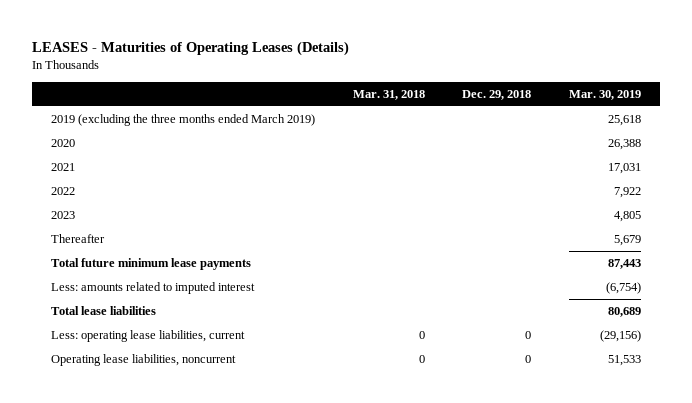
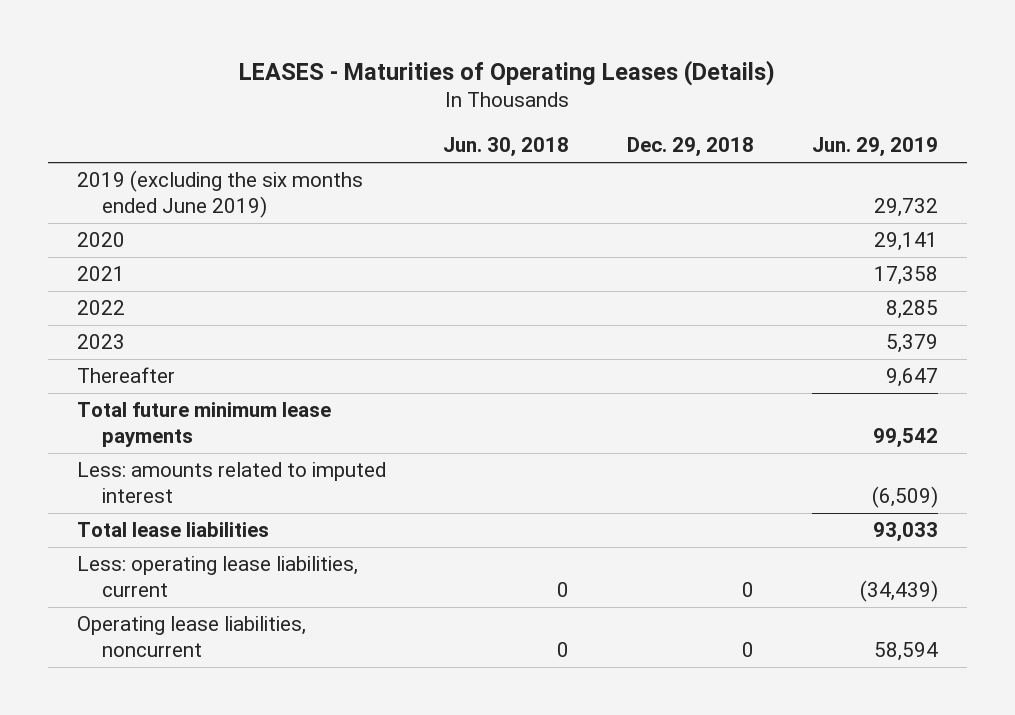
[352,90,425,101] Mar. 31, 2018 -> none
[569,90,642,101] Mar. 30, 2019 -> none
none -> [443,137,570,158] Jun. 30, 2018
none -> [812,137,939,158] Jun. 29, 2019
[51,114,316,127] 2019 (excluding the three months ended March 2019) -> [76,170,363,219] 2019 (excluding the six months ended June 2019)

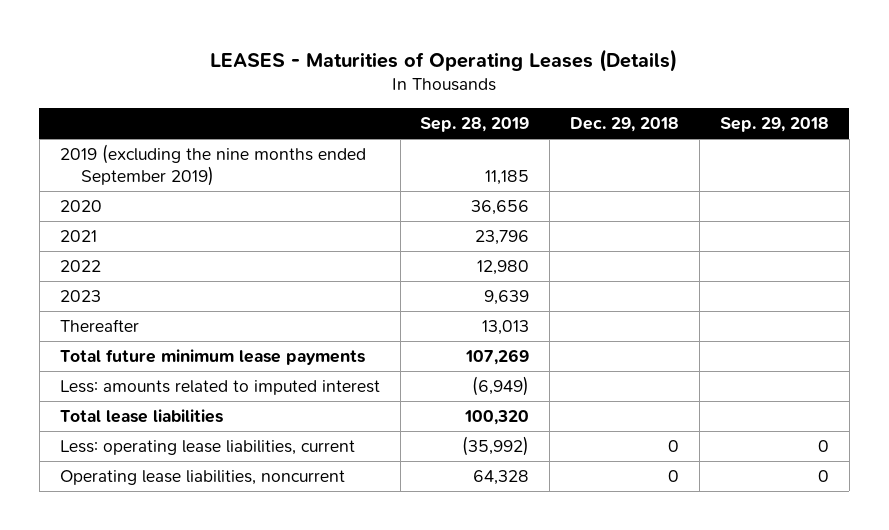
[443,137,570,158] Jun. 30, 2018 -> none
[812,137,939,158] Jun. 29, 2019 -> none
none -> [420,116,530,132] Sep. 28, 2019
none -> [719,116,829,132] Sep. 29, 2018
[76,170,363,219] 2019 (excluding the six months ended June 2019) -> [59,144,366,186] 2019 (excluding the nine months ended September 2019)

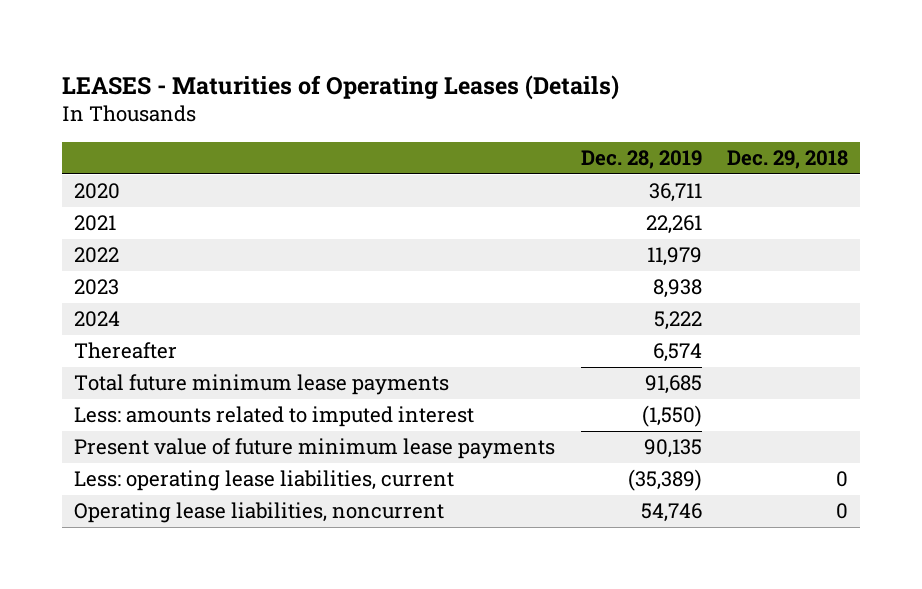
[420,116,530,132] Sep. 28, 2019 -> none
[719,116,829,132] Sep. 29, 2018 -> none
none -> [580,150,702,170] Dec. 28, 2019
[59,144,366,186] 2019 (excluding the nine months ended September 2019) -> none
none -> [74,311,121,328] 2024
[59,409,223,424] Total lease liabilities -> [74,438,556,460] Present value of future minimum lease payments

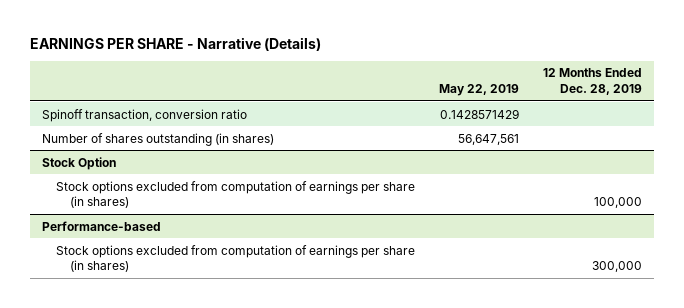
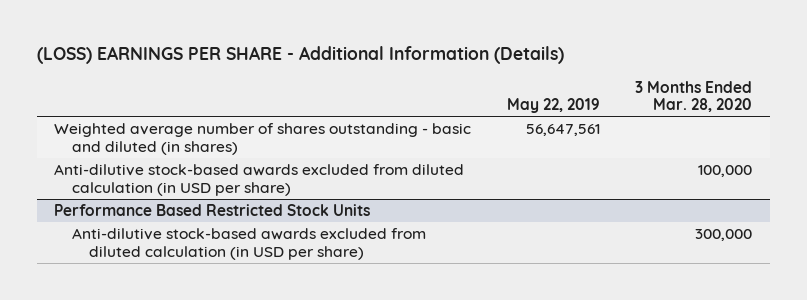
[29,36,321,51] EARNINGS PER SHARE - Narrative (Details) -> [36,46,564,65] (LOSS) EARNINGS PER SHARE - Additional Information (Details)
[543,68,643,95] 12 Months Ended Dec. 28, 2019 -> none
none -> [635,80,753,113] 3 Months Ended Mar. 28, 2020
[41,108,247,122] Spinoff transaction, conversion ratio -> none
[41,156,116,170] Stock Option -> none
[55,180,415,209] Stock options excluded from computation of earnings per share (in shares) -> none
[41,132,274,146] Number of shares outstanding (in shares) -> [54,122,472,155] Weighted average number of shares outstanding - basic and diluted (in shares)
none -> [54,163,465,196] Anti-dilutive stock-based awards excluded from diluted calculation (in USD per share)
[41,220,161,231] Performance-based -> [54,203,371,216] Performance Based Restricted Stock Units
[55,244,415,273] Stock options excluded from computation of earnings per share (in shares) -> [71,227,426,260] Anti-dilutive stock-based awards excluded from diluted calculation (in USD per share)

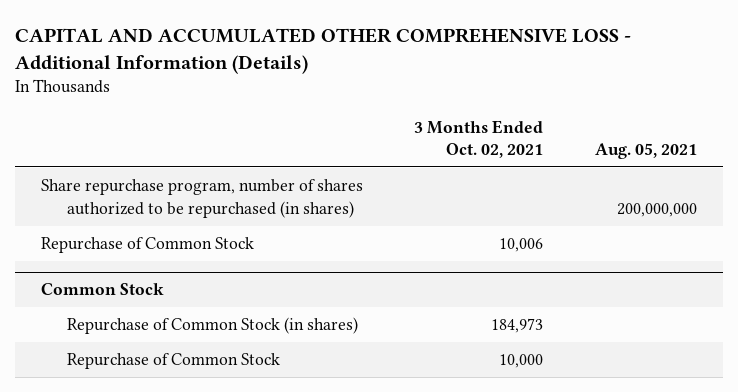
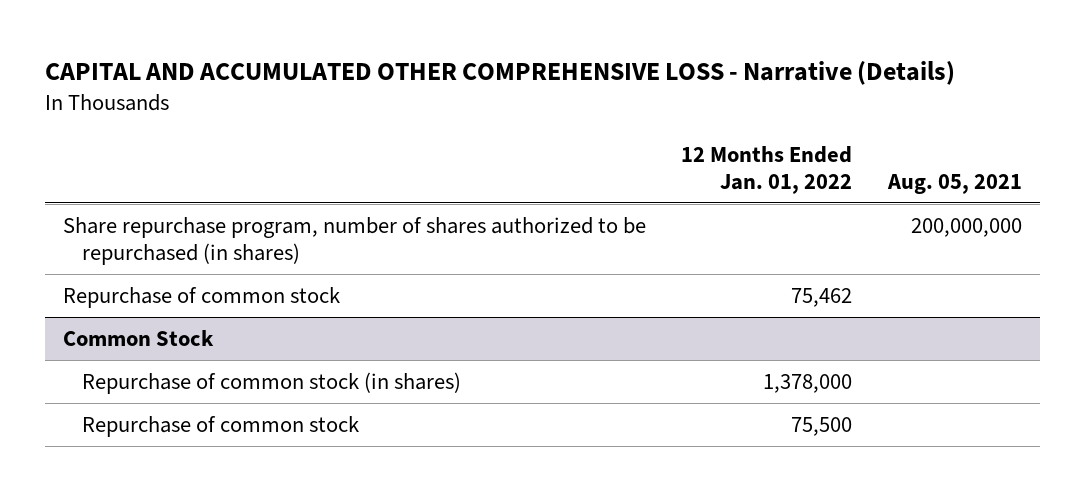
[15,27,632,74] CAPITAL AND ACCUMULATED OTHER COMPREHENSIVE LOSS - Additional Information (Details) -> [44,60,955,85] CAPITAL AND ACCUMULATED OTHER COMPREHENSIVE LOSS - Narrative (Details)
[414,119,544,159] 3 Months Ended Oct. 02, 2021 -> none
none -> [681,145,853,194] 12 Months Ended Jan. 01, 2022
[40,237,254,254] Repurchase of Common Stock -> [62,287,340,309] Repurchase of common stock
[67,317,359,335] Repurchase of Common Stock (in shares) -> [82,372,462,395] Repurchase of common stock (in shares)
[67,353,281,370] Repurchase of Common Stock -> [82,416,360,438] Repurchase of common stock

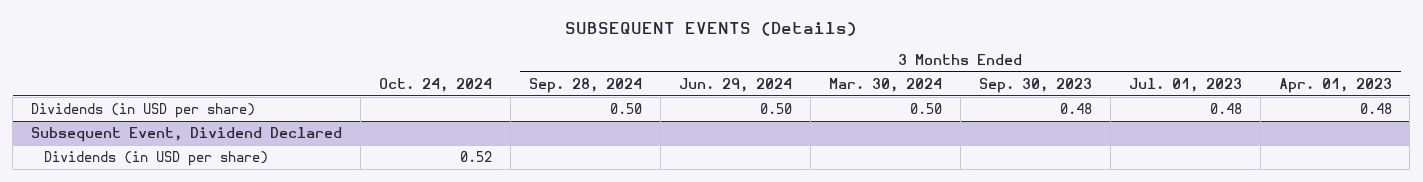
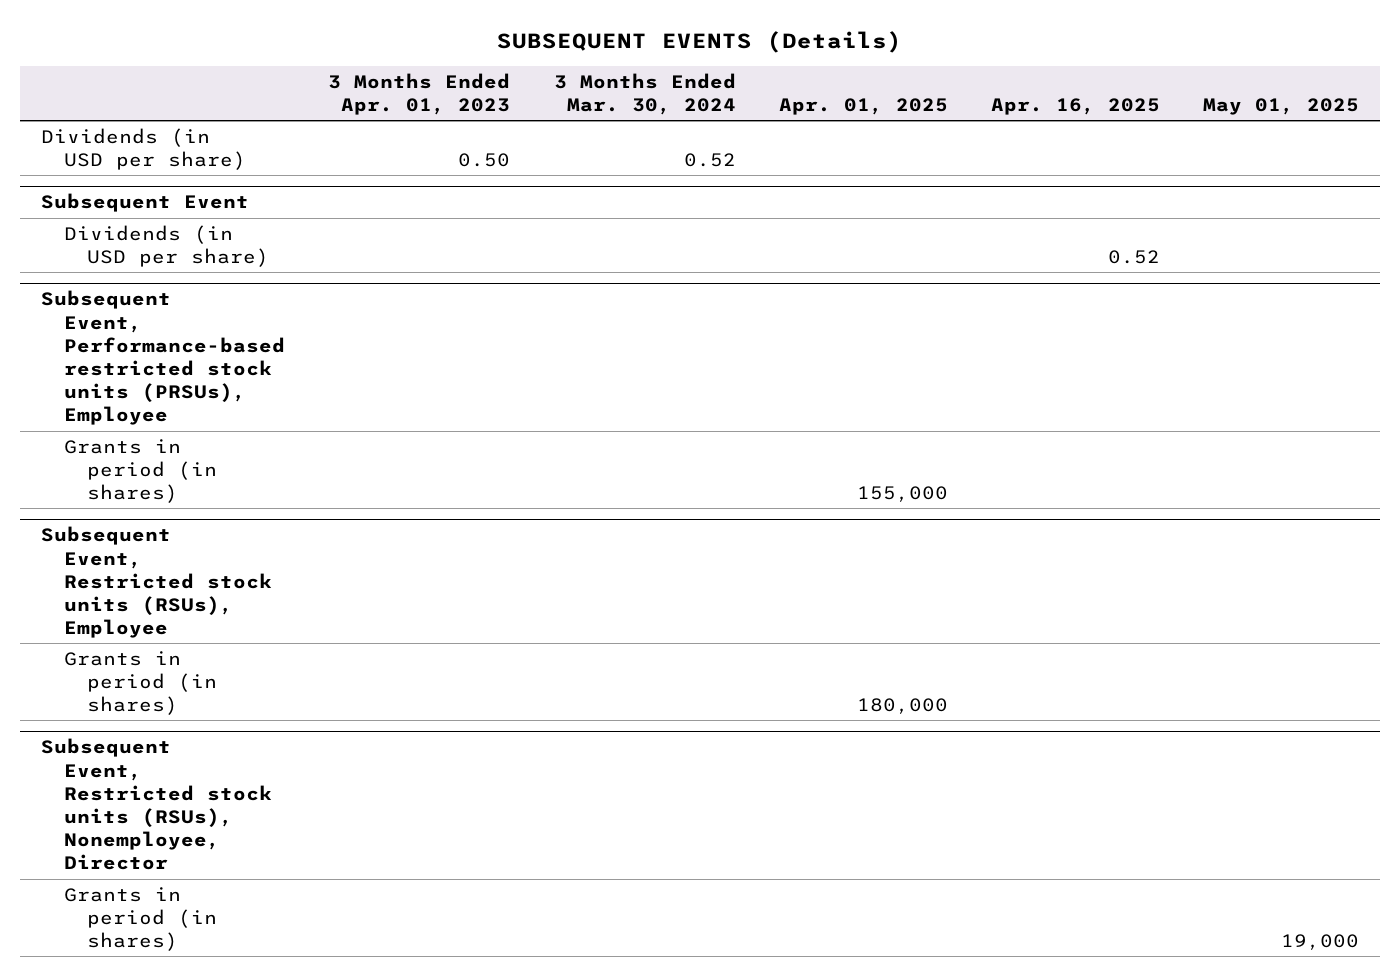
[379,77,493,92] Oct. 24, 2024 -> none
[529,77,643,93] Sep. 28, 2024 -> none
[679,77,793,92] Jun. 29, 2024 -> none
[978,77,1092,93] Sep. 30, 2023 -> none
[1128,77,1242,92] Jul. 01, 2023 -> none
none -> [778,97,948,115] Apr. 01, 2025
none -> [990,97,1160,115] Apr. 16, 2025
none -> [1202,97,1359,115] May 01, 2025
[909,103,942,115] 0.50 -> [683,153,736,168] 0.52
[1359,103,1392,115] 0.48 -> [458,153,511,168] 0.50
[31,127,343,143] Subsequent Event, Dividend Declared -> [41,193,250,213] Subsequent Event
none -> [41,290,286,426] Subsequent Event, Performance-based restricted stock units (PRSUs), Employee
none -> [64,438,218,504] Grants in period (in shares)
none -> [41,526,273,639] Subsequent Event, Restricted stock units (RSUs), Employee
none -> [64,650,218,716] Grants in period (in shares)
none -> [41,738,273,871] Subsequent Event, Restricted stock units (RSUs), Nonemployee, Director
none -> [64,886,218,952] Grants in period (in shares)

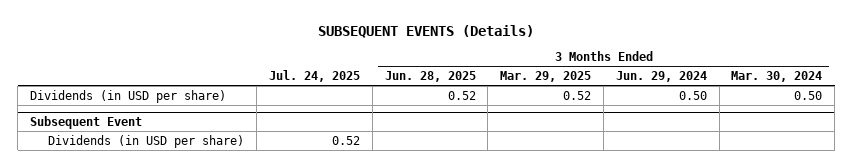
[328,72,511,115] 3 Months Ended Apr. 01, 2023 -> none
[778,97,948,115] Apr. 01, 2025 -> none
[990,97,1160,115] Apr. 16, 2025 -> none
[1202,97,1359,115] May 01, 2025 -> none
none -> [269,69,361,82] Jul. 24, 2025
none -> [384,70,476,82] Jun. 28, 2025
none -> [500,70,592,82] Mar. 29, 2025
none -> [615,70,707,82] Jun. 29, 2024
[683,153,736,168] 0.52 -> [794,90,823,100] 0.50
[41,290,286,426] Subsequent Event, Performance-based restricted stock units (PRSUs), Employee -> none
[64,438,218,504] Grants in period (in shares) -> none
[41,526,273,639] Subsequent Event, Restricted stock units (RSUs), Employee -> none
[64,650,218,716] Grants in period (in shares) -> none
[41,738,273,871] Subsequent Event, Restricted stock units (RSUs), Nonemployee, Director -> none
[64,886,218,952] Grants in period (in shares) -> none

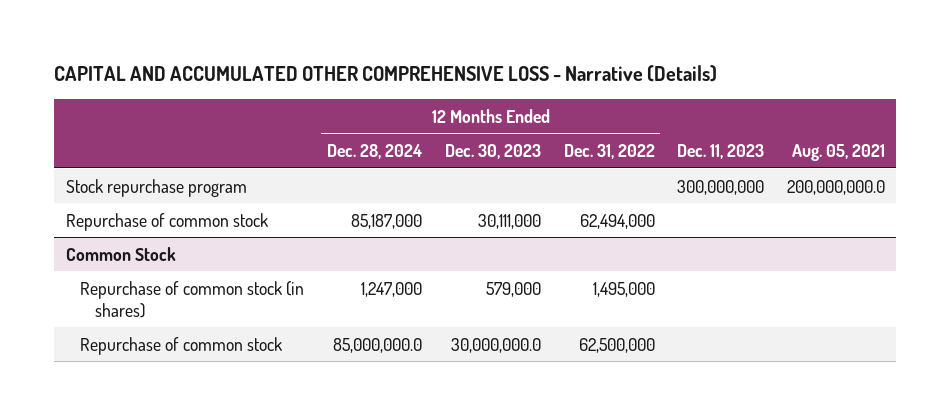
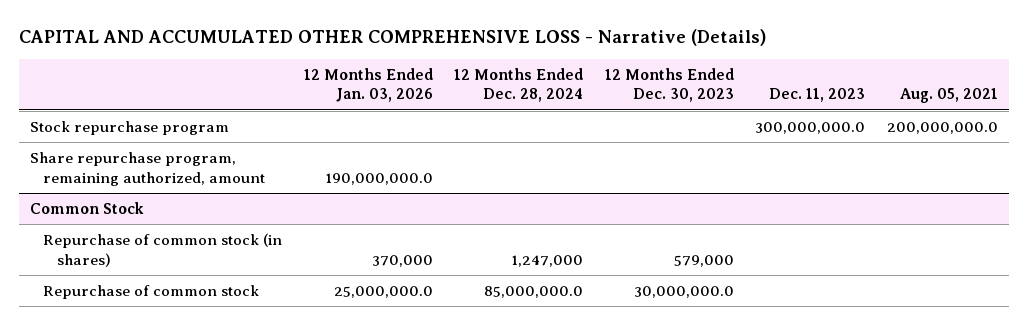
[563,143,655,159] Dec. 31, 2022 -> none
none -> [303,67,433,103] 12 Months Ended Jan. 03, 2026
[65,212,268,231] Repurchase of common stock -> none
[677,179,765,195] 300,000,000 -> [755,122,866,135] 300,000,000.0
none -> [29,152,266,186] Share repurchase program, remaining authorized, amount

